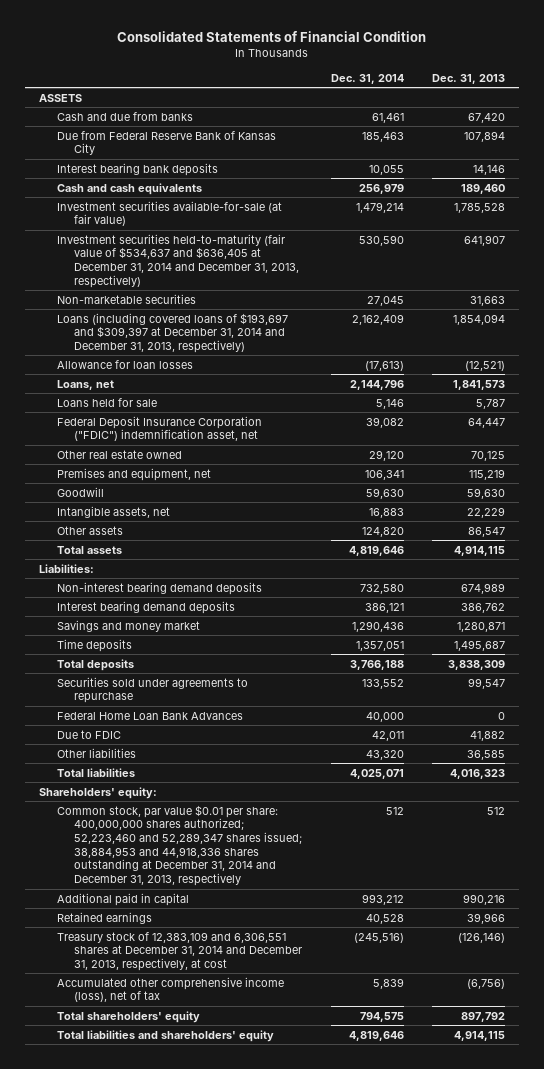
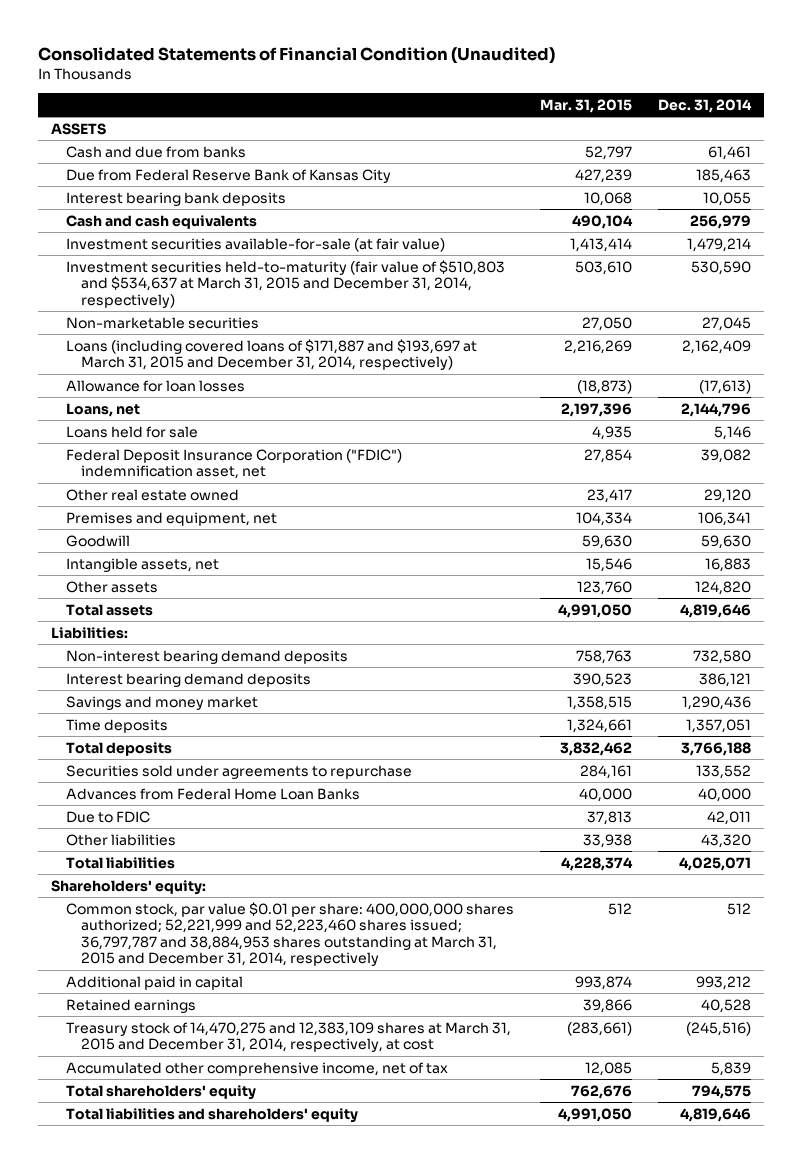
[117,31,427,43] Consolidated Statements of Financial Condition -> [37,46,555,64] Consolidated Statements of Financial Condition (Unaudited)
[432,73,506,84] Dec. 31, 2013 -> none
none -> [540,98,633,113] Mar. 31, 2015
[56,233,299,288] Investment securities held-to-maturity (fair value of $534,637 and $636,405 at December 31, 2014 and December 31, 2013, respectively) -> [66,259,506,308] Investment securities held-to-maturity (fair value of $510,803 and $534,637 at March 31, 2015 and December 31, 2014, respectively)
[56,312,288,353] Loans (including covered loans of $193,697 and $309,397 at December 31, 2014 and December 31, 2013, respectively) -> [66,338,478,371] Loans (including covered loans of $171,887 and $193,697 at March 31, 2015 and December 31, 2014, respectively)
[56,711,243,720] Federal Home Loan Bank Advances -> [66,787,361,800] Advances from Federal Home Loan Banks
[56,804,302,886] Common stock, par value $0.01 per share: 400,000,000 shares authorized; 52,223,460 and 52,289,347 shares issued; 38,884,953 and 44,918,336 shares outstanding at December 31, 2014 and December 31, 2013, respectively -> [66,901,515,967] Common stock, par value $0.01 per share: 400,000,000 shares authorized; 52,221,999 and 52,223,460 shares issued; 36,797,787 and 38,884,953 shares outstanding at March 31, 2015 and December 31, 2014, respectively
[56,931,302,971] Treasury stock of 12,383,109 and 6,306,551 shares at December 31, 2014 and December 31, 2013, respectively, at cost -> [66,1021,512,1053] Treasury stock of 14,470,275 and 12,383,109 shares at March 31, 2015 and December 31, 2014, respectively, at cost
[56,976,284,1003] Accumulated other comprehensive income (loss), net of tax -> [66,1061,449,1076] Accumulated other comprehensive income, net of tax

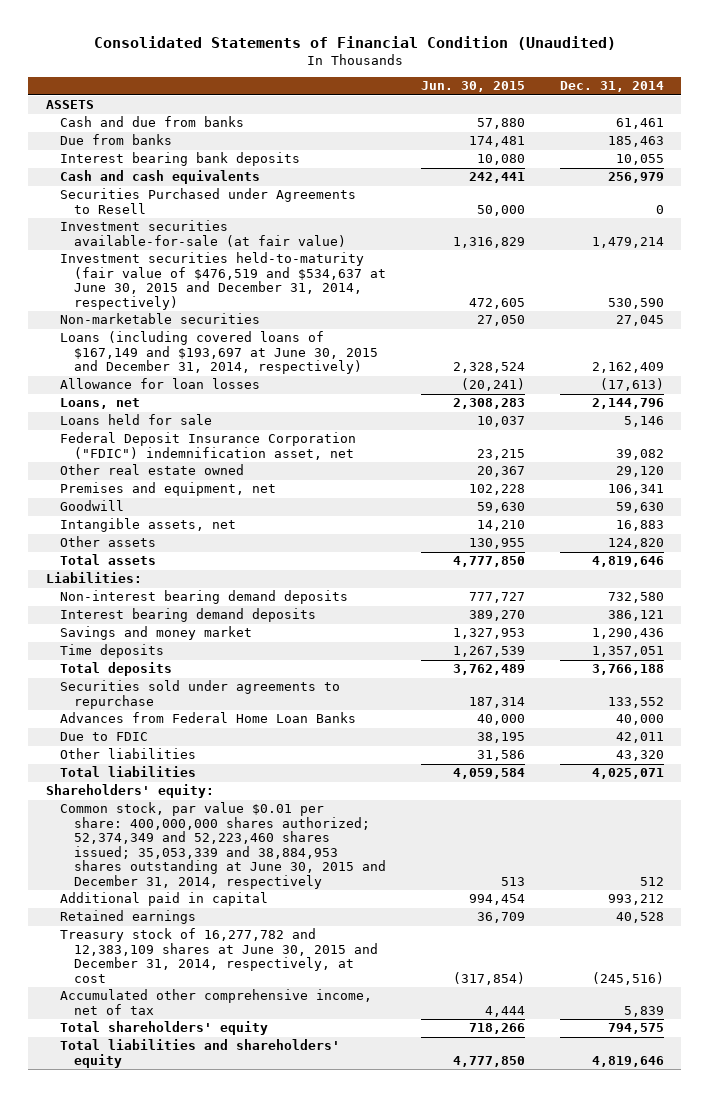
[540,98,633,113] Mar. 31, 2015 -> none
none -> [420,81,525,93] Jun. 30, 2015
[66,168,392,183] Due from Federal Reserve Bank of Kansas City -> [59,134,172,146] Due from banks
none -> [59,188,356,214] Securities Purchased under Agreements to Resell
[66,259,506,308] Investment securities held-to-maturity (fair value of $510,803 and $534,637 at March 31, 2015 and December 31, 2014, respectively) -> [59,252,386,310] Investment securities held-to-maturity (fair value of $476,519 and $534,637 at June 30, 2015 and December 31, 2014, respectively)
[66,338,478,371] Loans (including covered loans of $171,887 and $193,697 at March 31, 2015 and December 31, 2014, respectively) -> [59,331,378,375] Loans (including covered loans of $167,149 and $193,697 at June 30, 2015 and December 31, 2014, respectively)
[66,901,515,967] Common stock, par value $0.01 per share: 400,000,000 shares authorized; 52,221,999 and 52,223,460 shares issued; 36,797,787 and 38,884,953 shares outstanding at March 31, 2015 and December 31, 2014, respectively -> [59,802,386,889] Common stock, par value $0.01 per share: 400,000,000 shares authorized; 52,374,349 and 52,223,460 shares issued; 35,053,339 and 38,884,953 shares outstanding at June 30, 2015 and December 31, 2014, respectively
[66,1021,512,1053] Treasury stock of 14,470,275 and 12,383,109 shares at March 31, 2015 and December 31, 2014, respectively, at cost -> [59,928,378,983] Treasury stock of 16,277,782 and 12,383,109 shares at June 30, 2015 and December 31, 2014, respectively, at cost

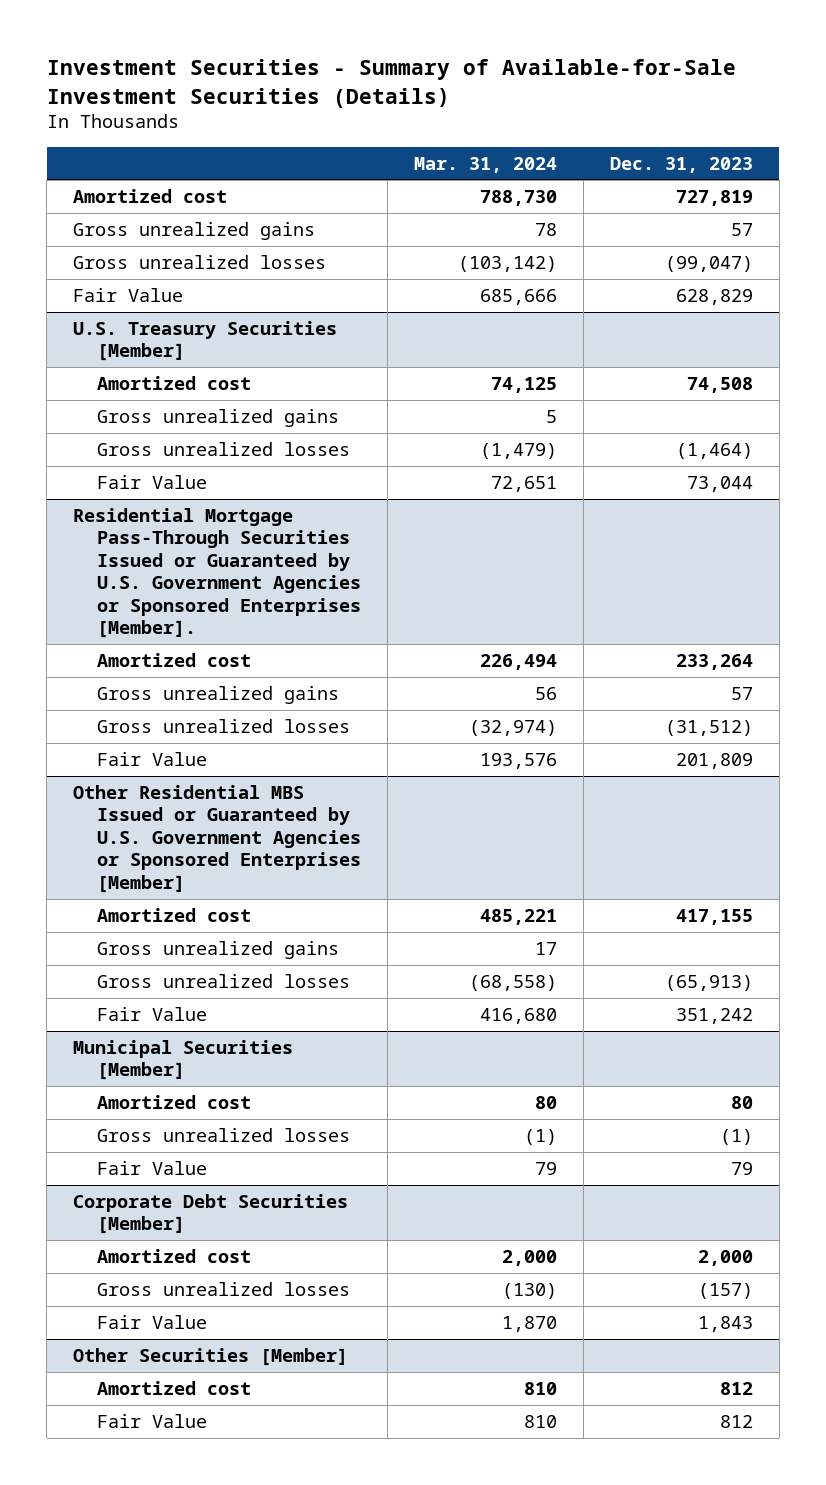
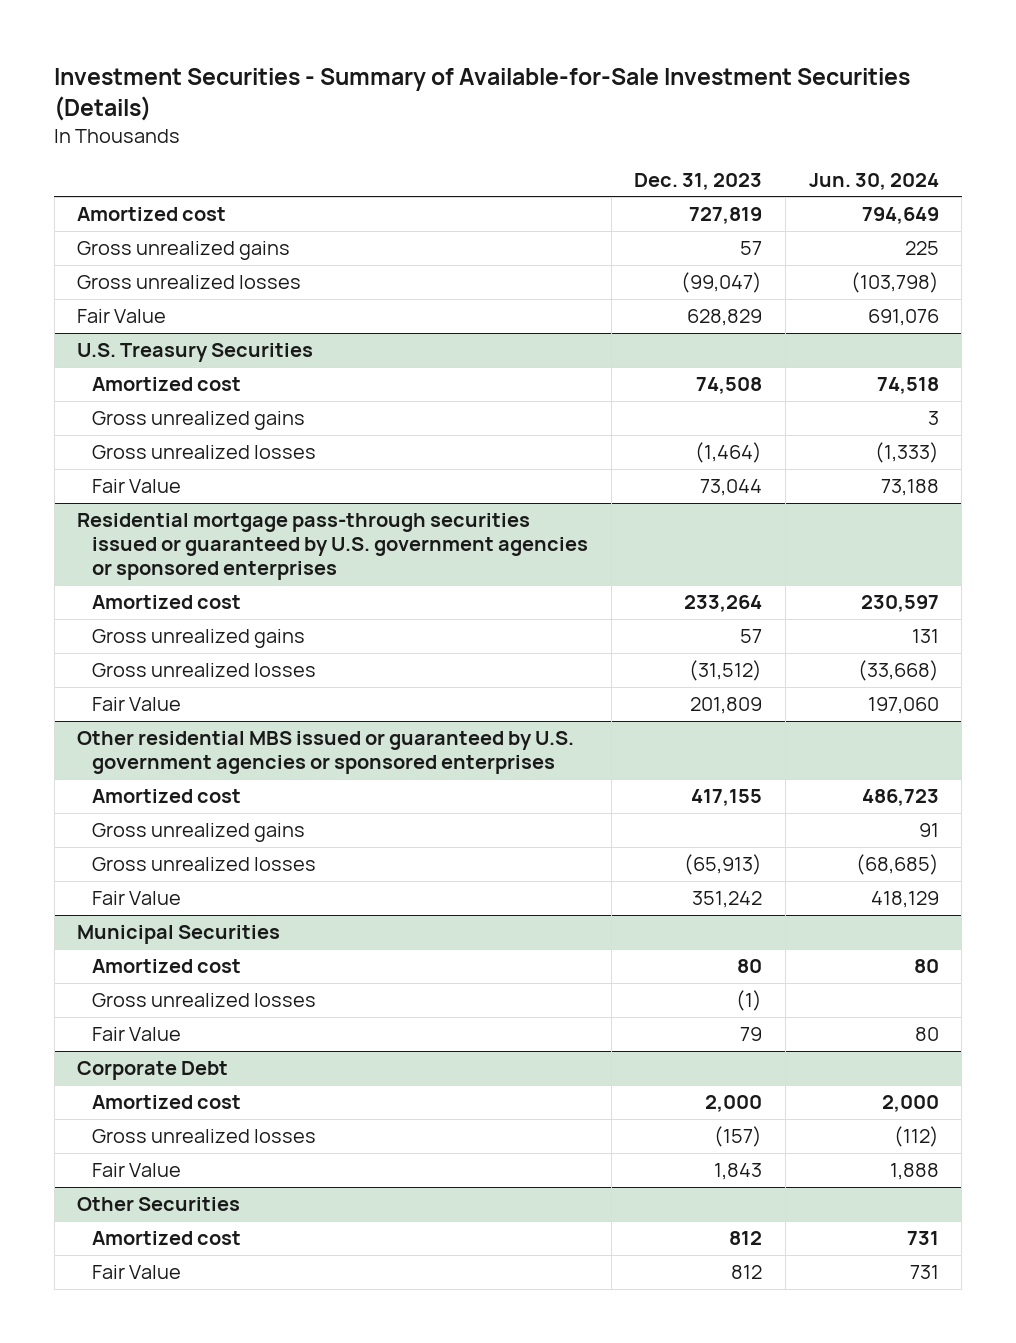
[413,156,557,173] Mar. 31, 2024 -> none
none -> [808,172,939,190] Jun. 30, 2024
[73,320,338,362] U.S. Treasury Securities [Member] -> [77,343,314,363] U.S. Treasury Securities
[73,507,361,639] Residential Mortgage Pass-Through Securities Issued or Guaranteed by U.S. Government Agencies or Sponsored Enterprises [Member]. -> [77,513,588,581] Residential mortgage pass-through securities issued or guaranteed by U.S. government agencies or sponsored enterprises
[73,784,361,893] Other Residential MBS Issued or Guaranteed by U.S. Government Agencies or Sponsored Enterprises [Member] -> [77,731,575,775] Other residential MBS issued or guaranteed by U.S. government agencies or sponsored enterprises
[73,1039,294,1081] Municipal Securities [Member] -> [77,925,281,945] Municipal Securities
[73,1193,349,1235] Corporate Debt Securities [Member] -> [77,1061,229,1081] Corporate Debt
[73,1347,349,1366] Other Securities [Member] -> [77,1197,241,1212] Other Securities

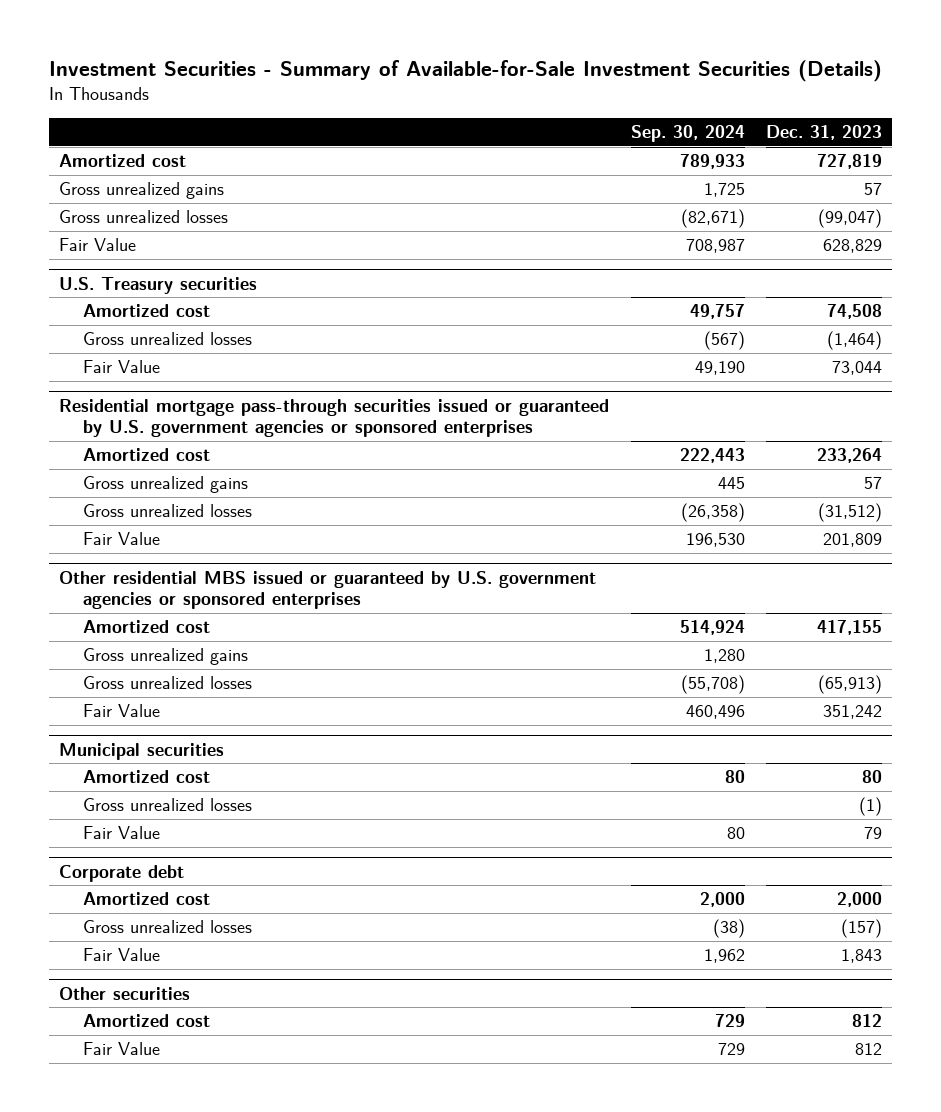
[808,172,939,190] Jun. 30, 2024 -> none
none -> [630,125,745,143] Sep. 30, 2024
[77,343,314,363] U.S. Treasury Securities -> [59,276,258,294] U.S. Treasury securities
[91,411,305,431] Gross unrealized gains -> none
[77,925,281,945] Municipal Securities -> [59,742,225,760] Municipal securities
[77,1061,229,1081] Corporate Debt -> [59,864,185,882] Corporate debt
[77,1197,241,1212] Other Securities -> [59,986,191,1000] Other securities

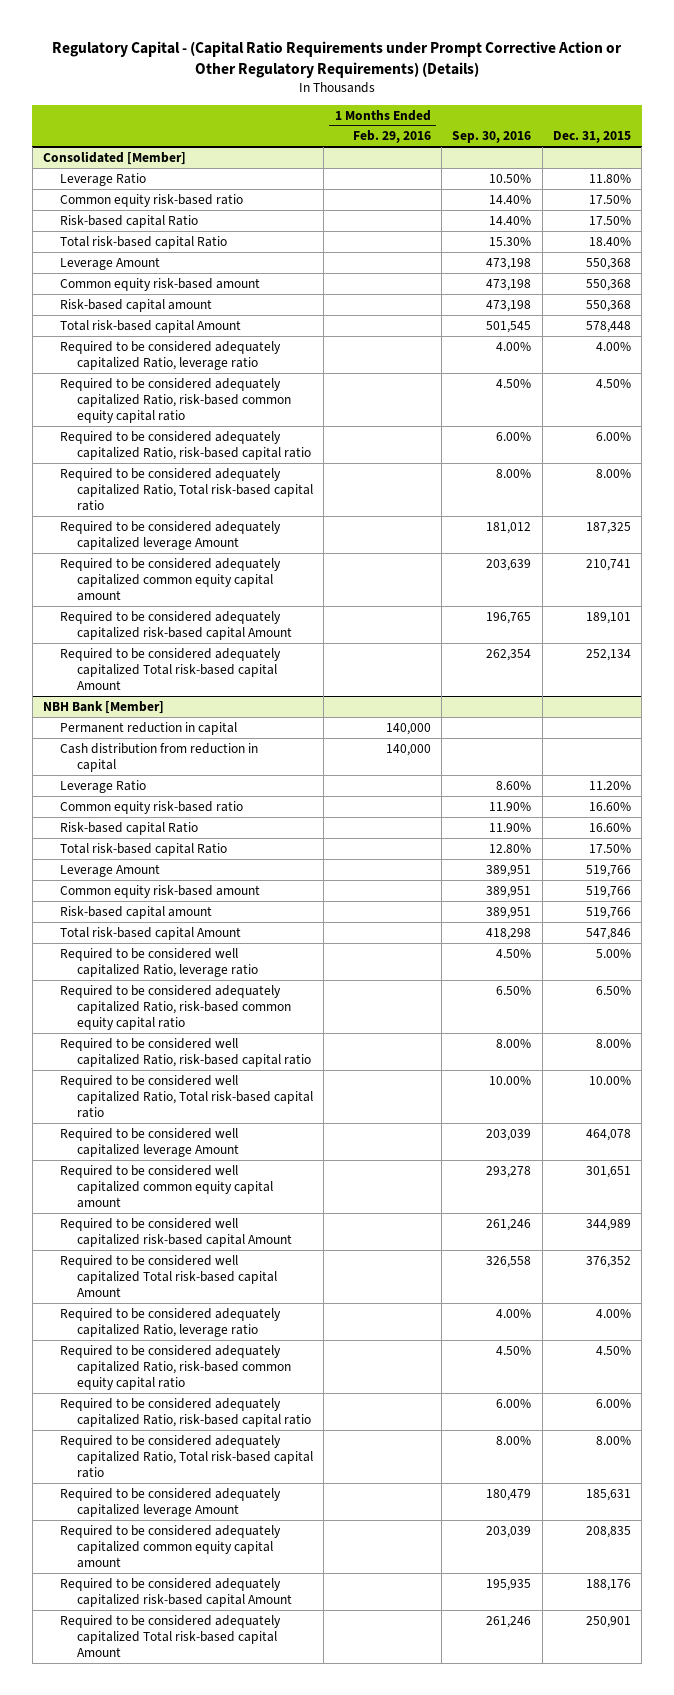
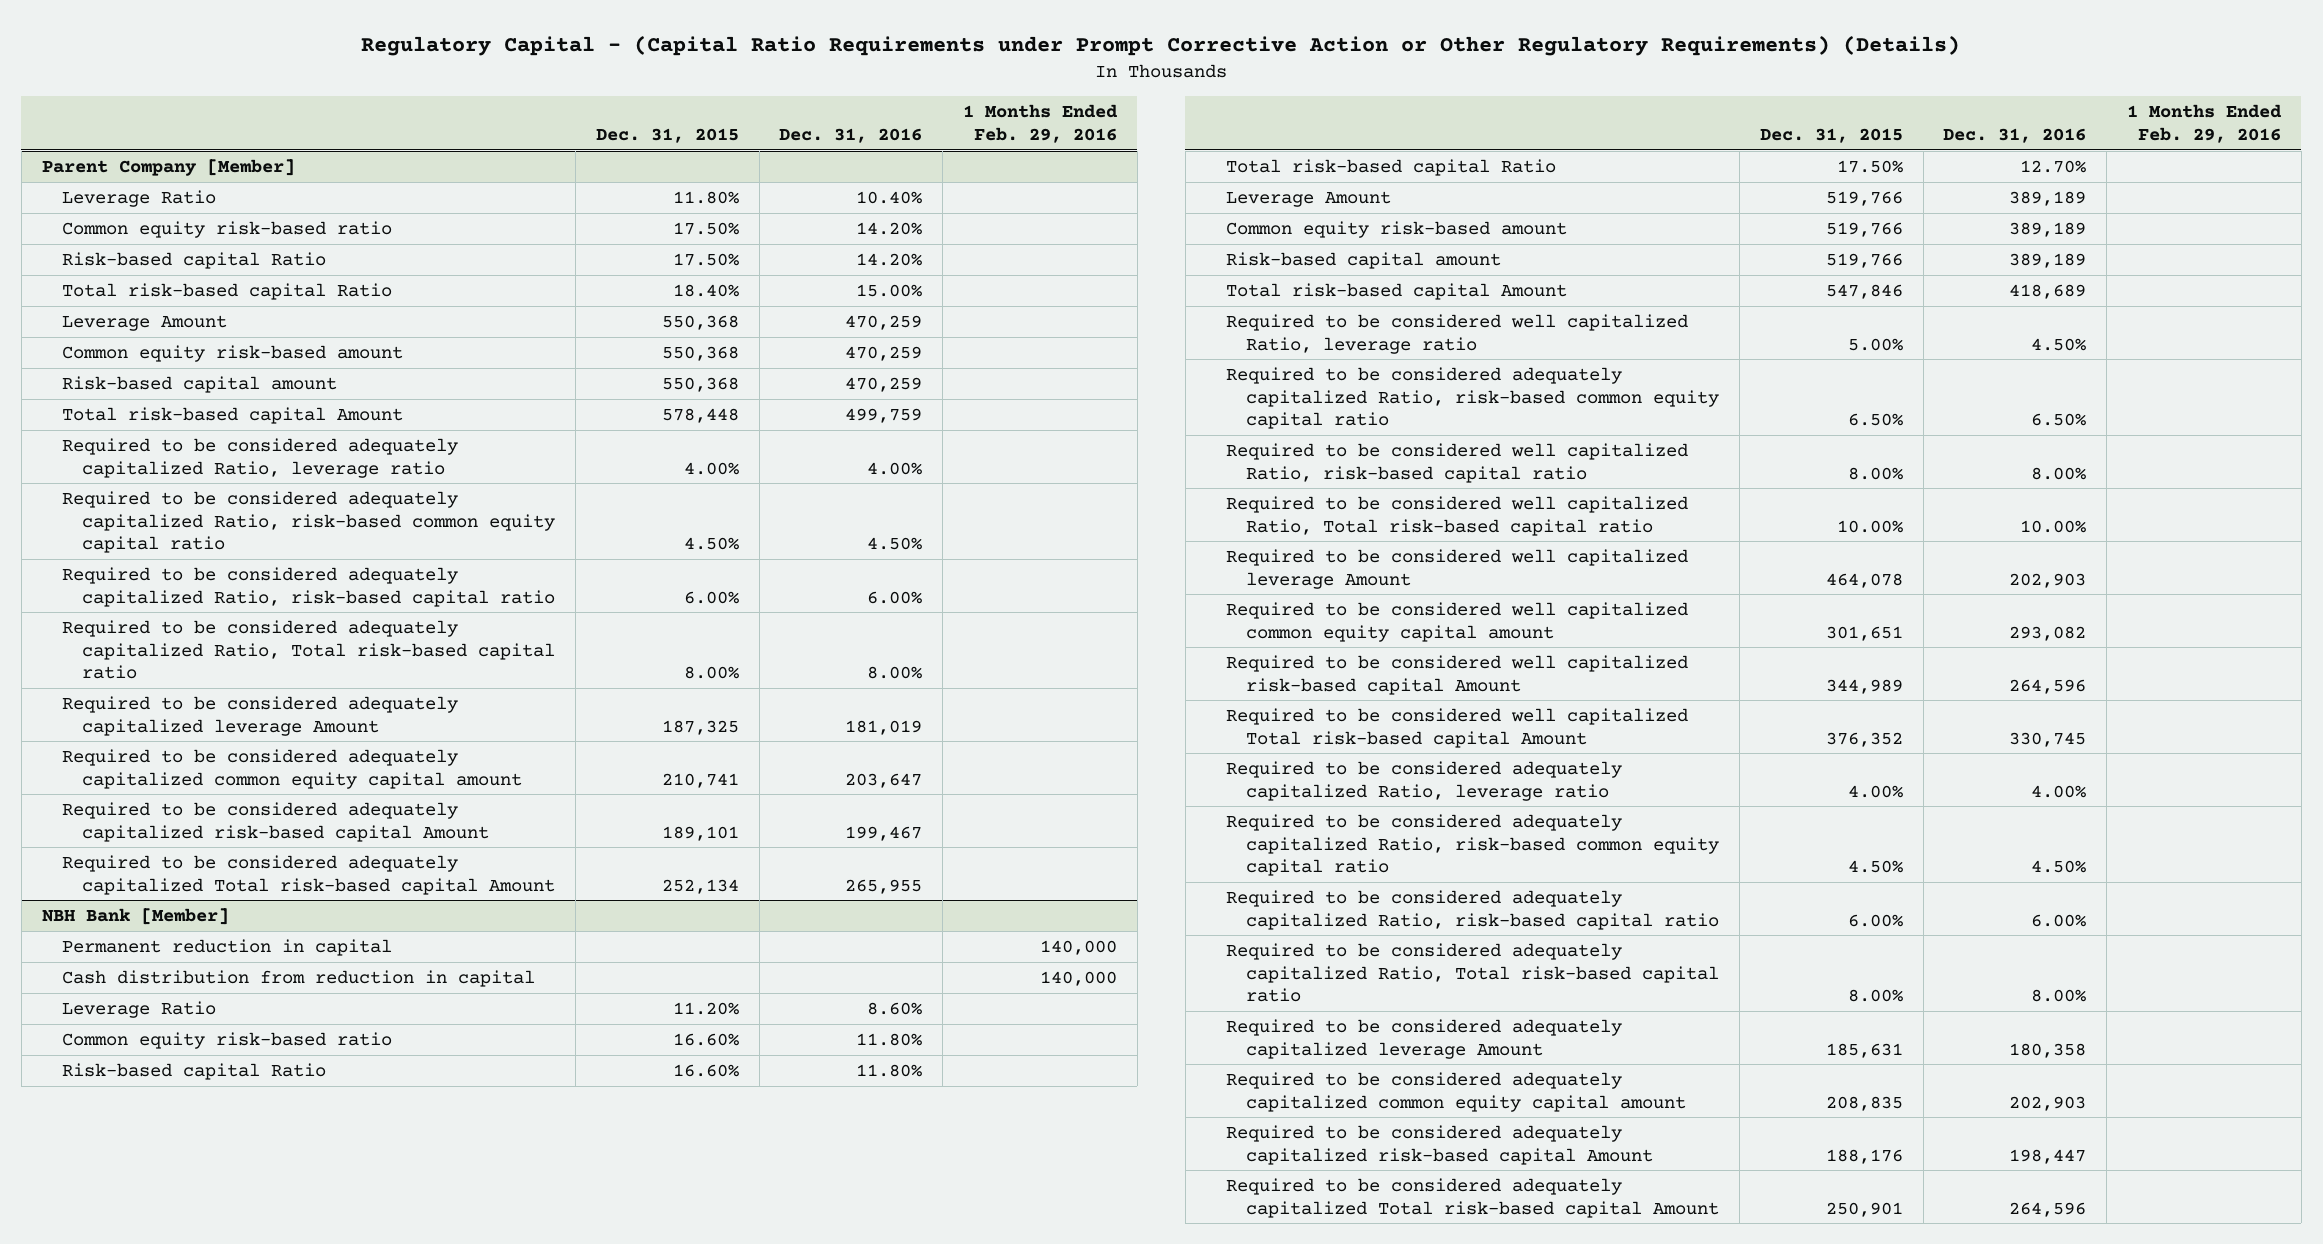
[452,131,532,144] Sep. 30, 2016 -> none
none -> [779,127,923,143] Dec. 31, 2016
[43,150,187,165] Consolidated [Member] -> [41,158,295,176] Parent Company [Member]

